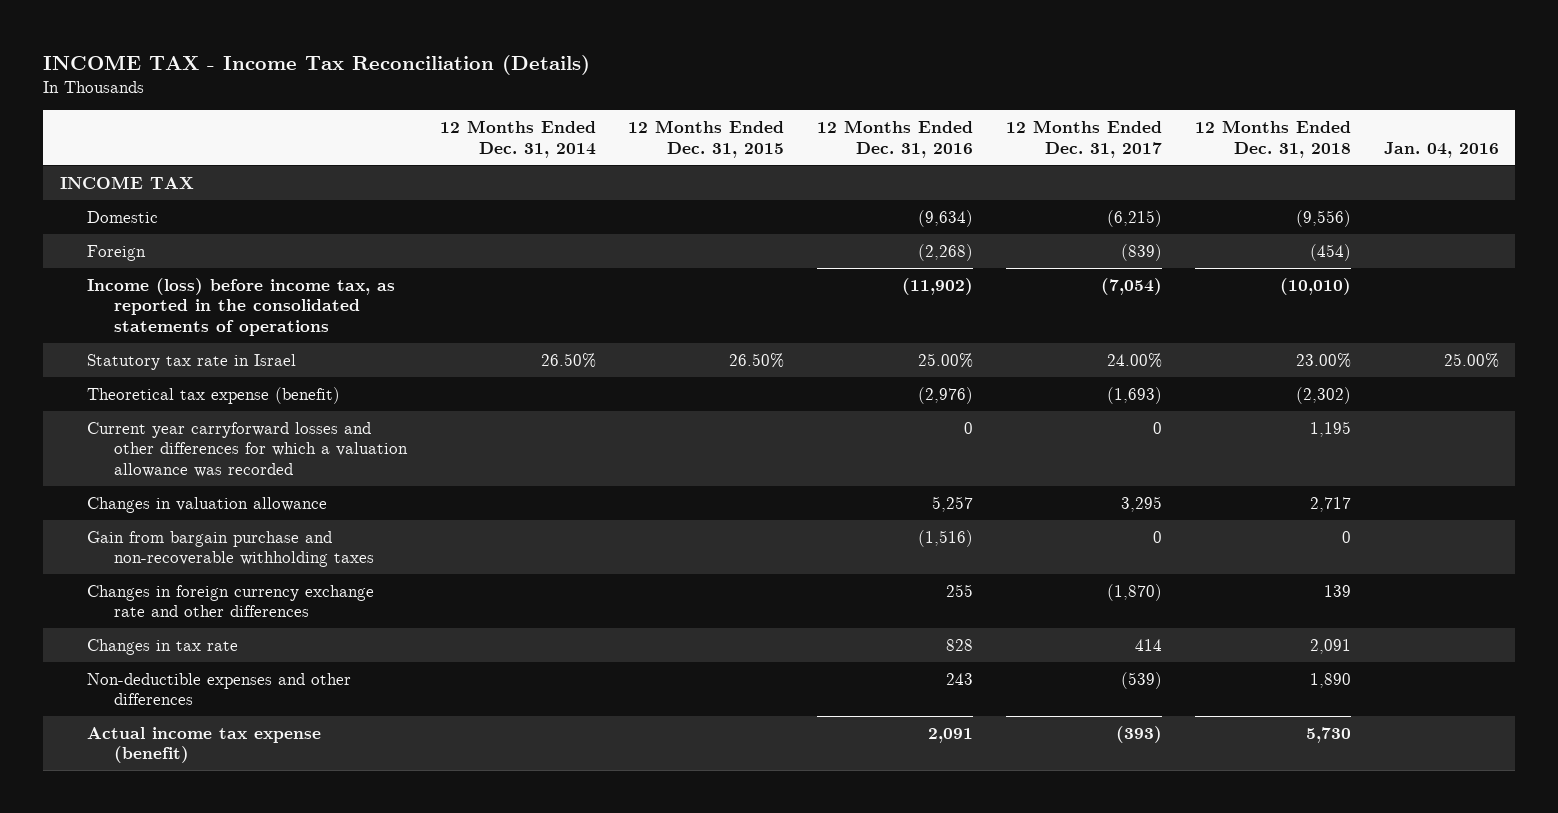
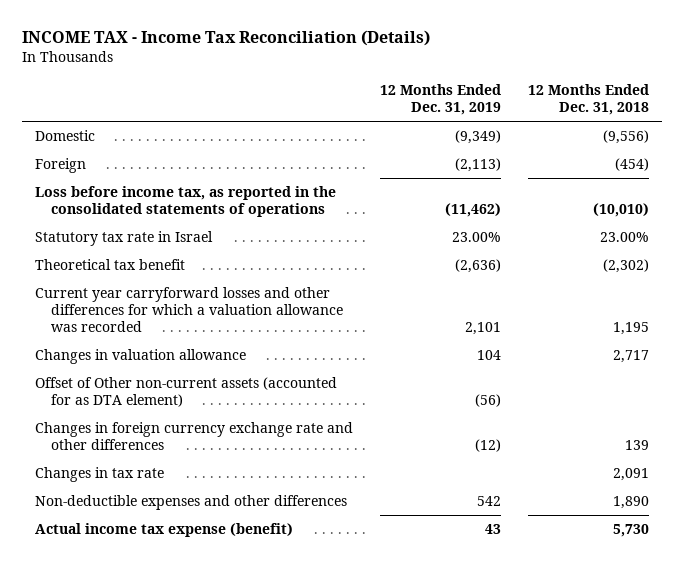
[439,120,596,158] 12 Months Ended Dec. 31, 2014 -> none
[628,120,785,158] 12 Months Ended Dec. 31, 2015 -> none
[817,120,974,158] 12 Months Ended Dec. 31, 2016 -> none
[1006,120,1163,158] 12 Months Ended Dec. 31, 2017 -> none
[1383,141,1499,158] Jan. 04, 2016 -> none
none -> [379,84,501,116] 12 Months Ended Dec. 31, 2019
[59,175,194,189] INCOME TAX -> none
[86,277,395,336] Income (loss) before income tax, as reported in the consolidated statements of operations -> [35,186,337,218] Loss before income tax, as reported in the consolidated statements of operations
[86,386,340,404] Theoretical tax expense (benefit) -> [35,259,186,271] Theoretical tax benefit
[86,530,374,568] Gain from bargain purchase and non-recoverable withholding taxes -> none
none -> [35,377,338,408] Offset of Other non-current assets (accounted for as DTA element)

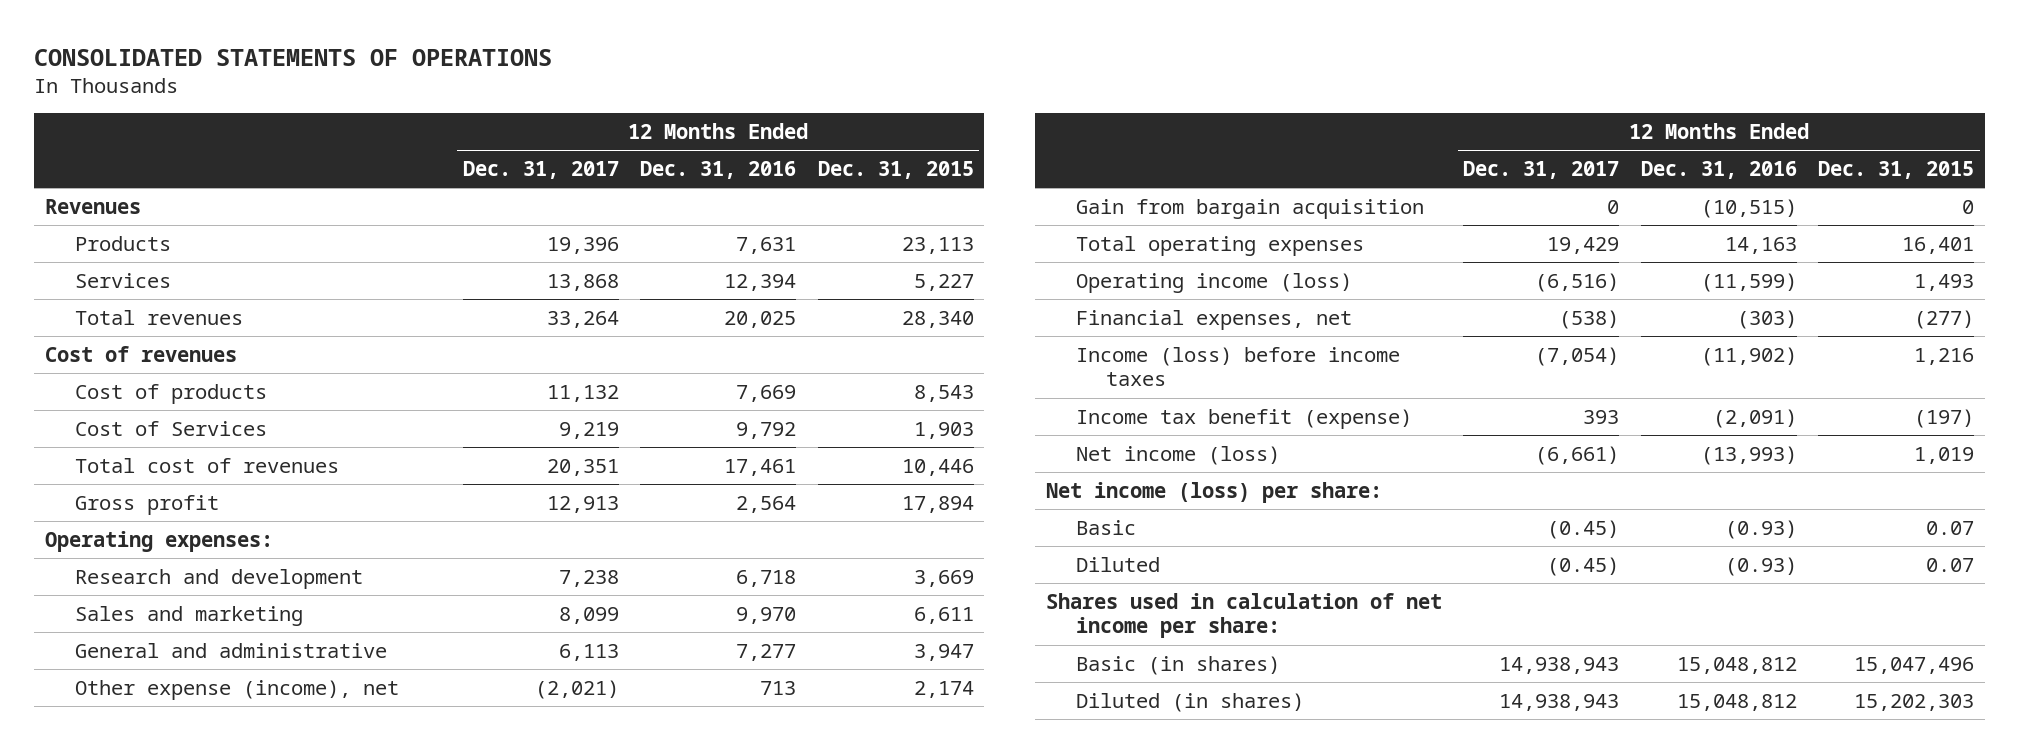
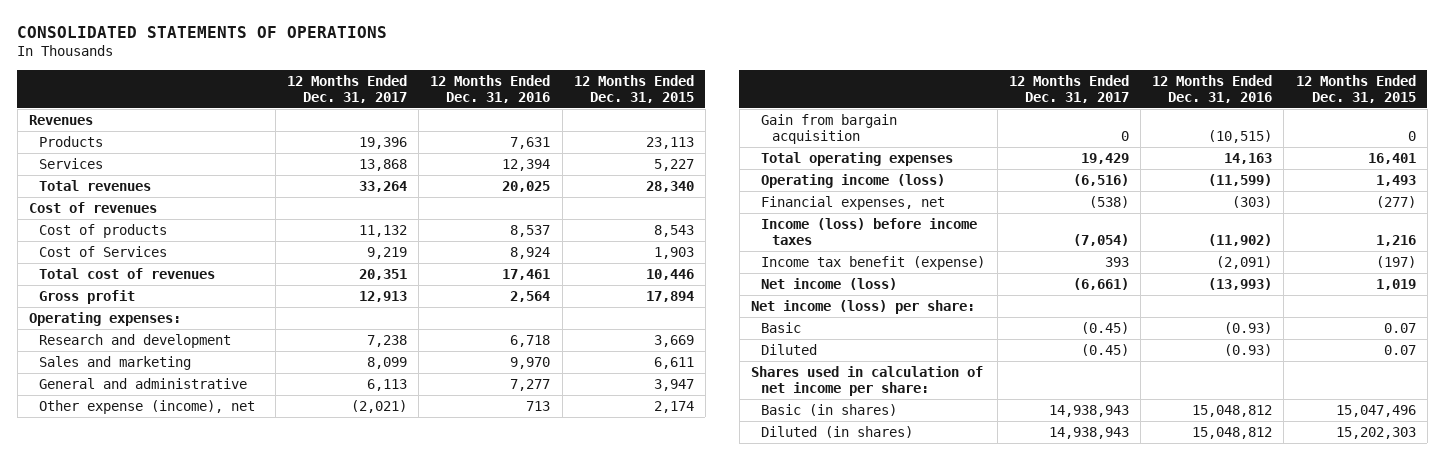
[736,384,797,402] 7,669 -> [510,224,551,237] 8,537
[736,421,797,439] 9,792 -> [510,246,551,259] 8,924

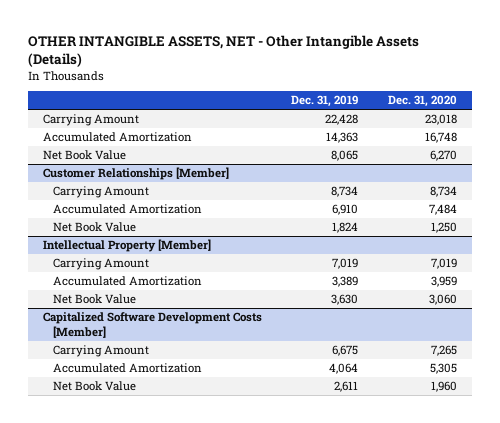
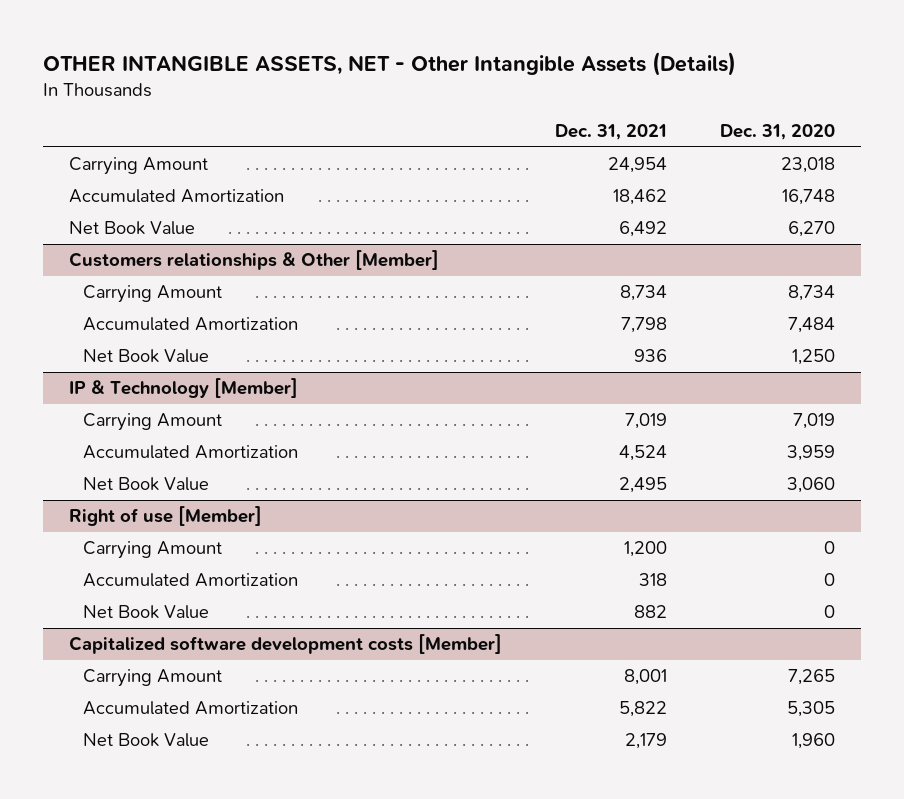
[291,95,359,108] Dec. 31, 2019 -> none
none -> [554,124,667,141] Dec. 31, 2021
[42,167,229,181] Customer Relationships [Member] -> [69,250,440,271] Customers relationships & Other [Member]
[42,239,211,253] Intellectual Property [Member] -> [69,378,299,399] IP & Technology [Member]
none -> [69,506,263,527] Right of use [Member]
none -> [82,541,222,560] Carrying Amount
none -> [82,573,298,588] Accumulated Amortization
none -> [82,605,209,620] Net Book Value
[42,312,262,339] Capitalized Software Development Costs [Member] -> [69,634,503,655] Capitalized software development costs [Member]

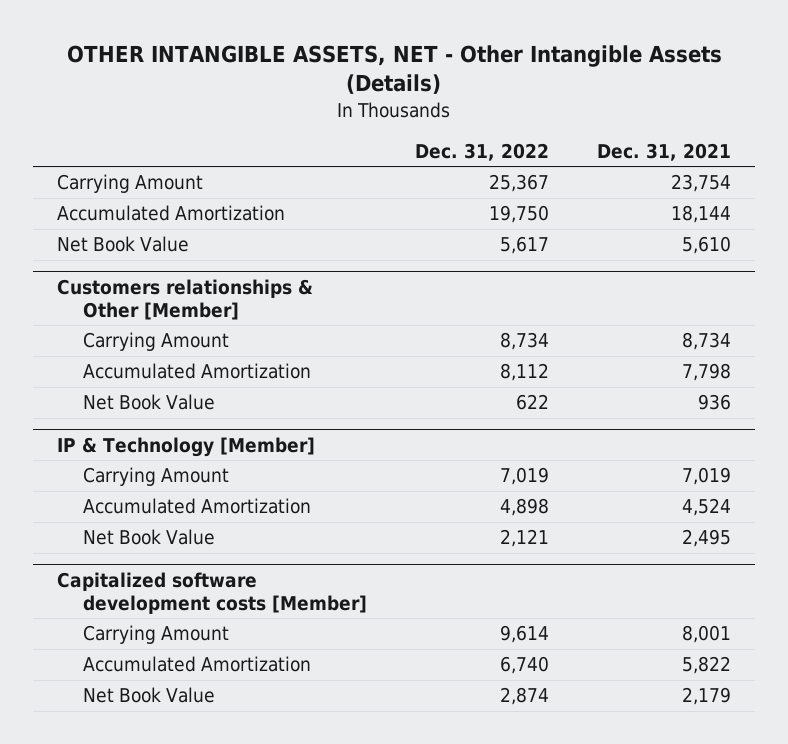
[719,124,835,141] Dec. 31, 2020 -> none
none -> [414,142,549,161] Dec. 31, 2022
[607,157,667,174] 24,954 -> [670,174,731,193] 23,754
[612,189,667,206] 18,462 -> [670,205,731,224] 18,144
[618,221,667,238] 6,492 -> [681,236,731,255] 5,610
[69,506,263,527] Right of use [Member] -> none
[82,541,222,560] Carrying Amount -> none
[82,573,298,588] Accumulated Amortization -> none
[82,605,209,620] Net Book Value -> none

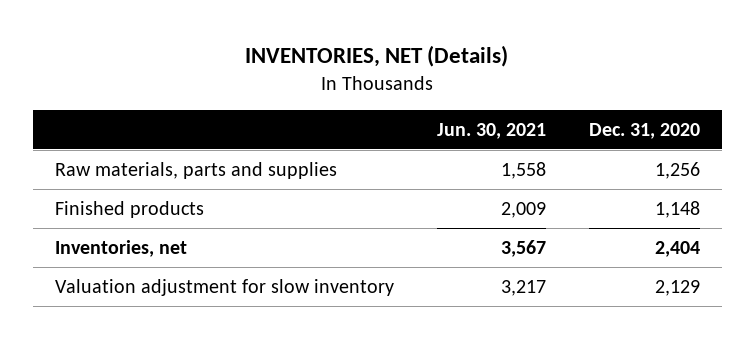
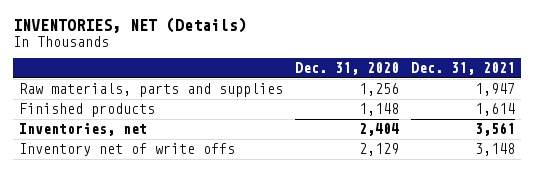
[436,122,546,139] Jun. 30, 2021 -> none
none -> [411,62,516,76] Dec. 31, 2021
[54,278,394,296] Valuation adjustment for slow inventory -> [19,143,236,157] Inventory net of write offs

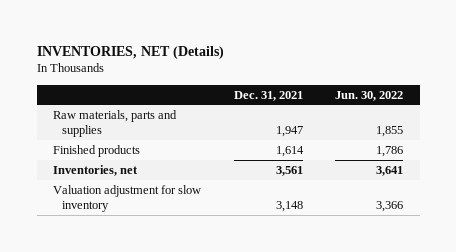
[295,62,400,76] Dec. 31, 2020 -> none
none -> [335,90,404,101] Jun. 30, 2022
[19,143,236,157] Inventory net of write offs -> [52,184,201,213] Valuation adjustment for slow inventory

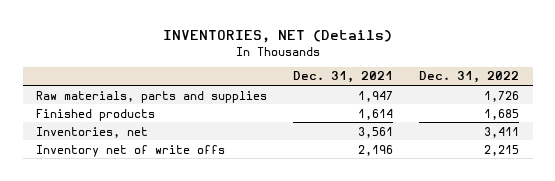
[335,90,404,101] Jun. 30, 2022 -> none
none -> [419,71,520,84] Dec. 31, 2022
[52,184,201,213] Valuation adjustment for slow inventory -> none
none -> [36,144,226,157] Inventory net of write offs

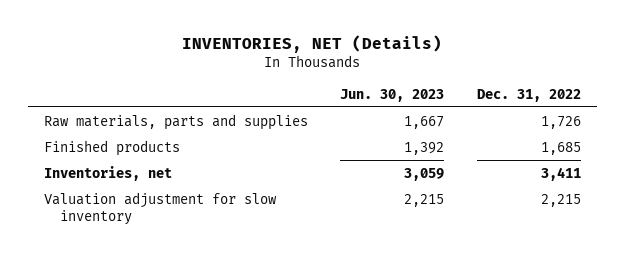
[293,71,394,84] Dec. 31, 2021 -> none
none -> [340,88,445,102] Jun. 30, 2023
[36,144,226,157] Inventory net of write offs -> [43,191,277,225] Valuation adjustment for slow inventory

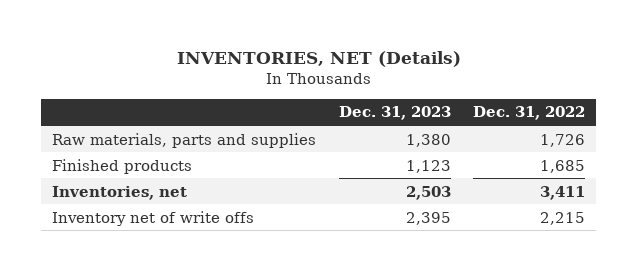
[340,88,445,102] Jun. 30, 2023 -> none
none -> [338,106,451,121] Dec. 31, 2023
[43,191,277,225] Valuation adjustment for slow inventory -> [51,210,254,226] Inventory net of write offs

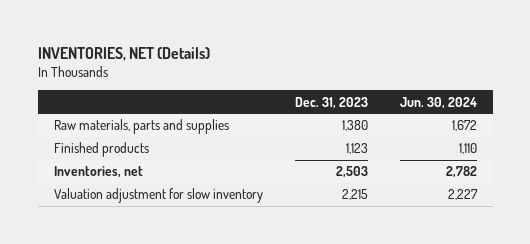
[473,106,586,121] Dec. 31, 2022 -> none
none -> [399,96,477,109] Jun. 30, 2024
[51,210,254,226] Inventory net of write offs -> none
none -> [53,188,263,204] Valuation adjustment for slow inventory

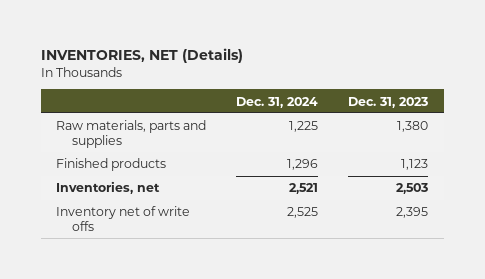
[399,96,477,109] Jun. 30, 2024 -> none
none -> [236,96,319,108] Dec. 31, 2024
[53,188,263,204] Valuation adjustment for slow inventory -> none
none -> [56,206,191,231] Inventory net of write offs

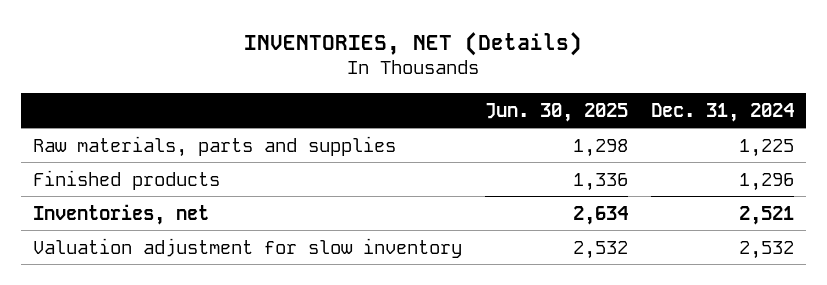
[348,96,429,108] Dec. 31, 2023 -> none
none -> [484,102,628,122] Jun. 30, 2025
[56,206,191,231] Inventory net of write offs -> none
none -> [32,237,462,258] Valuation adjustment for slow inventory

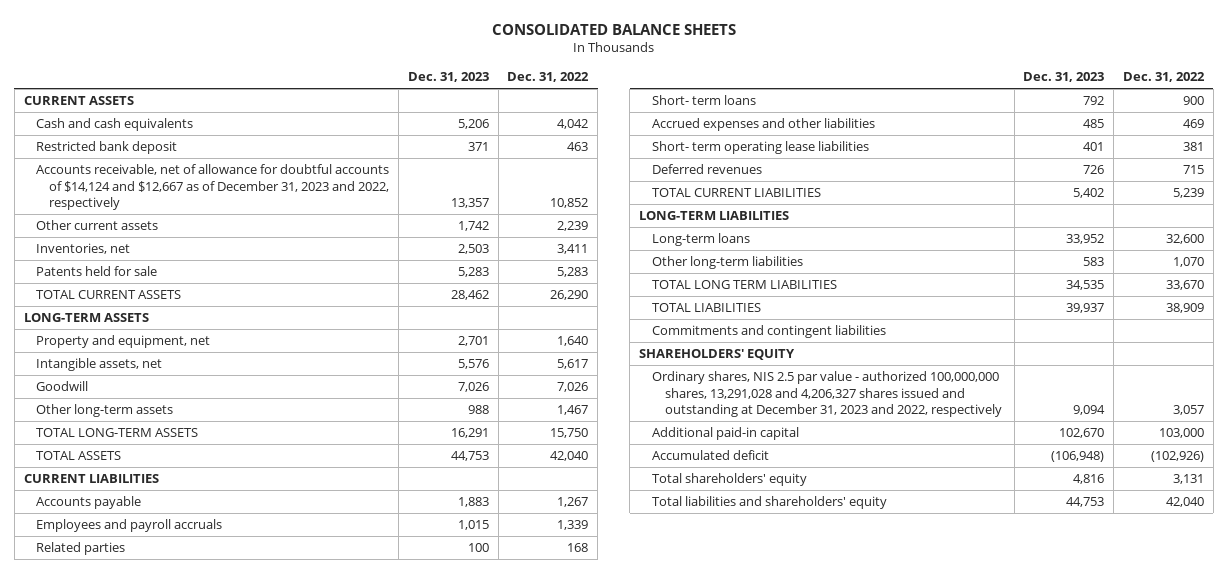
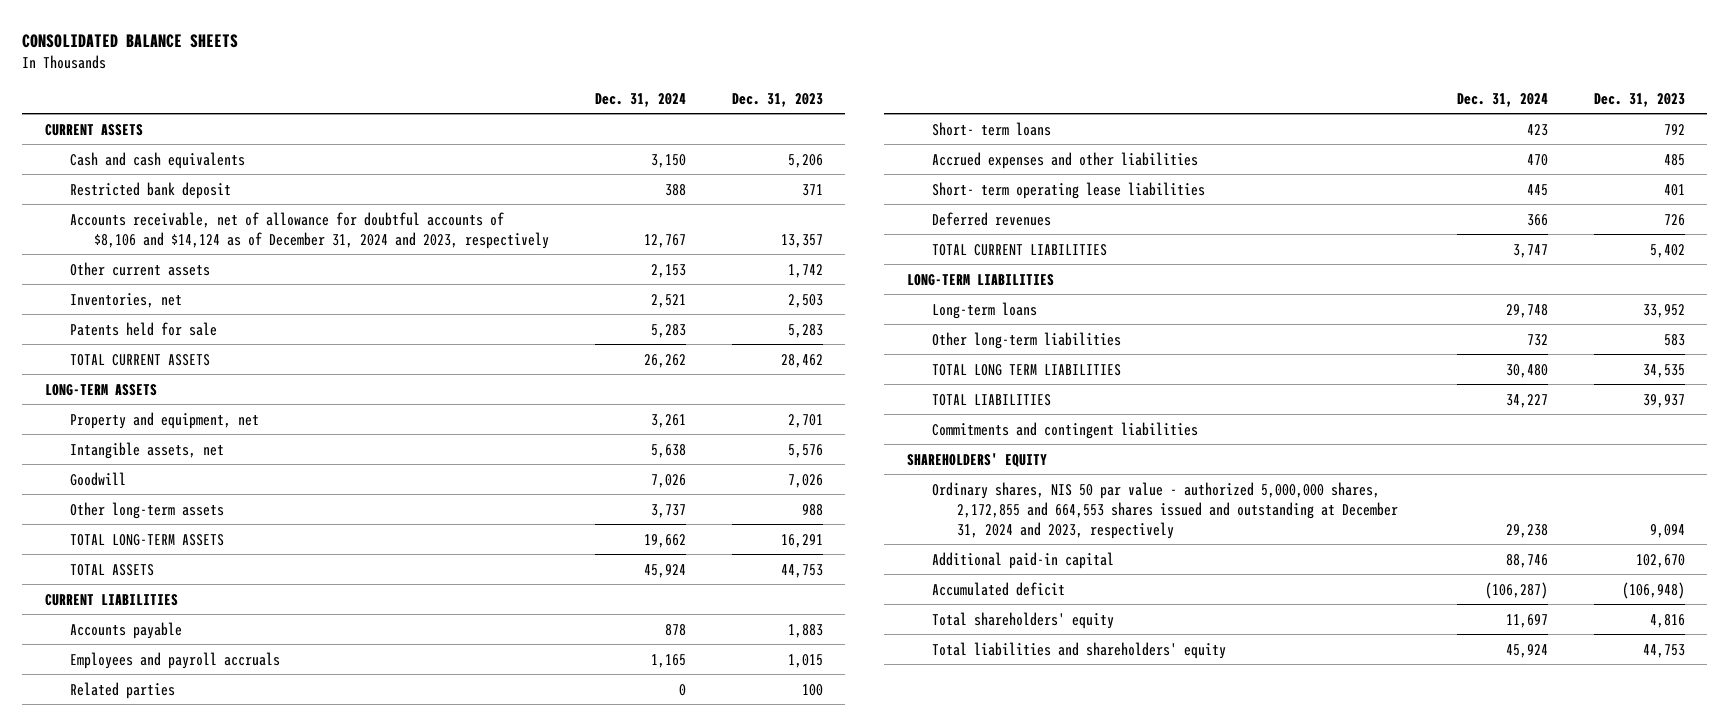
[507,72,590,83] Dec. 31, 2022 -> none
none -> [594,92,686,107] Dec. 31, 2024
[36,164,390,211] Accounts receivable, net of allowance for doubtful accounts of $14,124 and $12,667 as of December 31, 2023 and 2022, respectively -> [69,211,550,249] Accounts receivable, net of allowance for doubtful accounts of $8,106 and $14,124 as of December 31, 2024 and 2023, respectively
[652,371,1002,418] Ordinary shares, NIS 2.5 par value - authorized 100,000,000 shares, 13,291,028 and 4,206,327 shares issued and outstanding at December 31, 2023 and 2022, respectively -> [931,481,1398,539] Ordinary shares, NIS 50 par value - authorized 5,000,000 shares, 2,172,855 and 664,553 shares issued and outstanding at December 31, 2024 and 2023, respectively

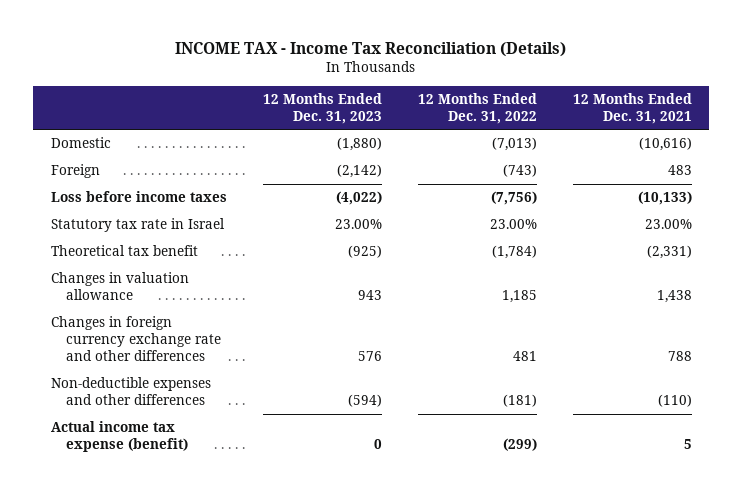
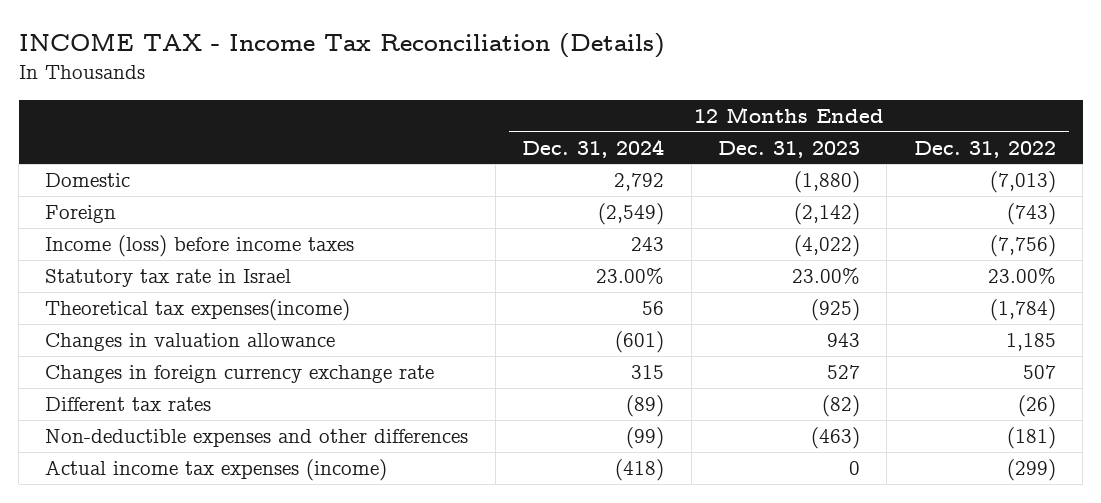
[572,92,692,124] 12 Months Ended Dec. 31, 2021 -> none
none -> [522,138,665,158] Dec. 31, 2024
[51,191,228,203] Loss before income taxes -> [45,235,355,258] Income (loss) before income taxes
[51,245,199,257] Theoretical tax benefit -> [45,299,351,322] Theoretical tax expenses(income)
[51,316,221,362] Changes in foreign currency exchange rate and other differences -> [45,365,435,384] Changes in foreign currency exchange rate
[357,351,382,362] 576 -> [826,365,860,380] 527
[512,351,537,362] 481 -> [1022,365,1056,380] 507
none -> [45,397,212,412] Different tax rates
[347,394,382,408] (594) -> [810,427,860,450] (463)
[51,421,188,453] Actual income tax expense (benefit) -> [45,459,388,482] Actual income tax expenses (income)

